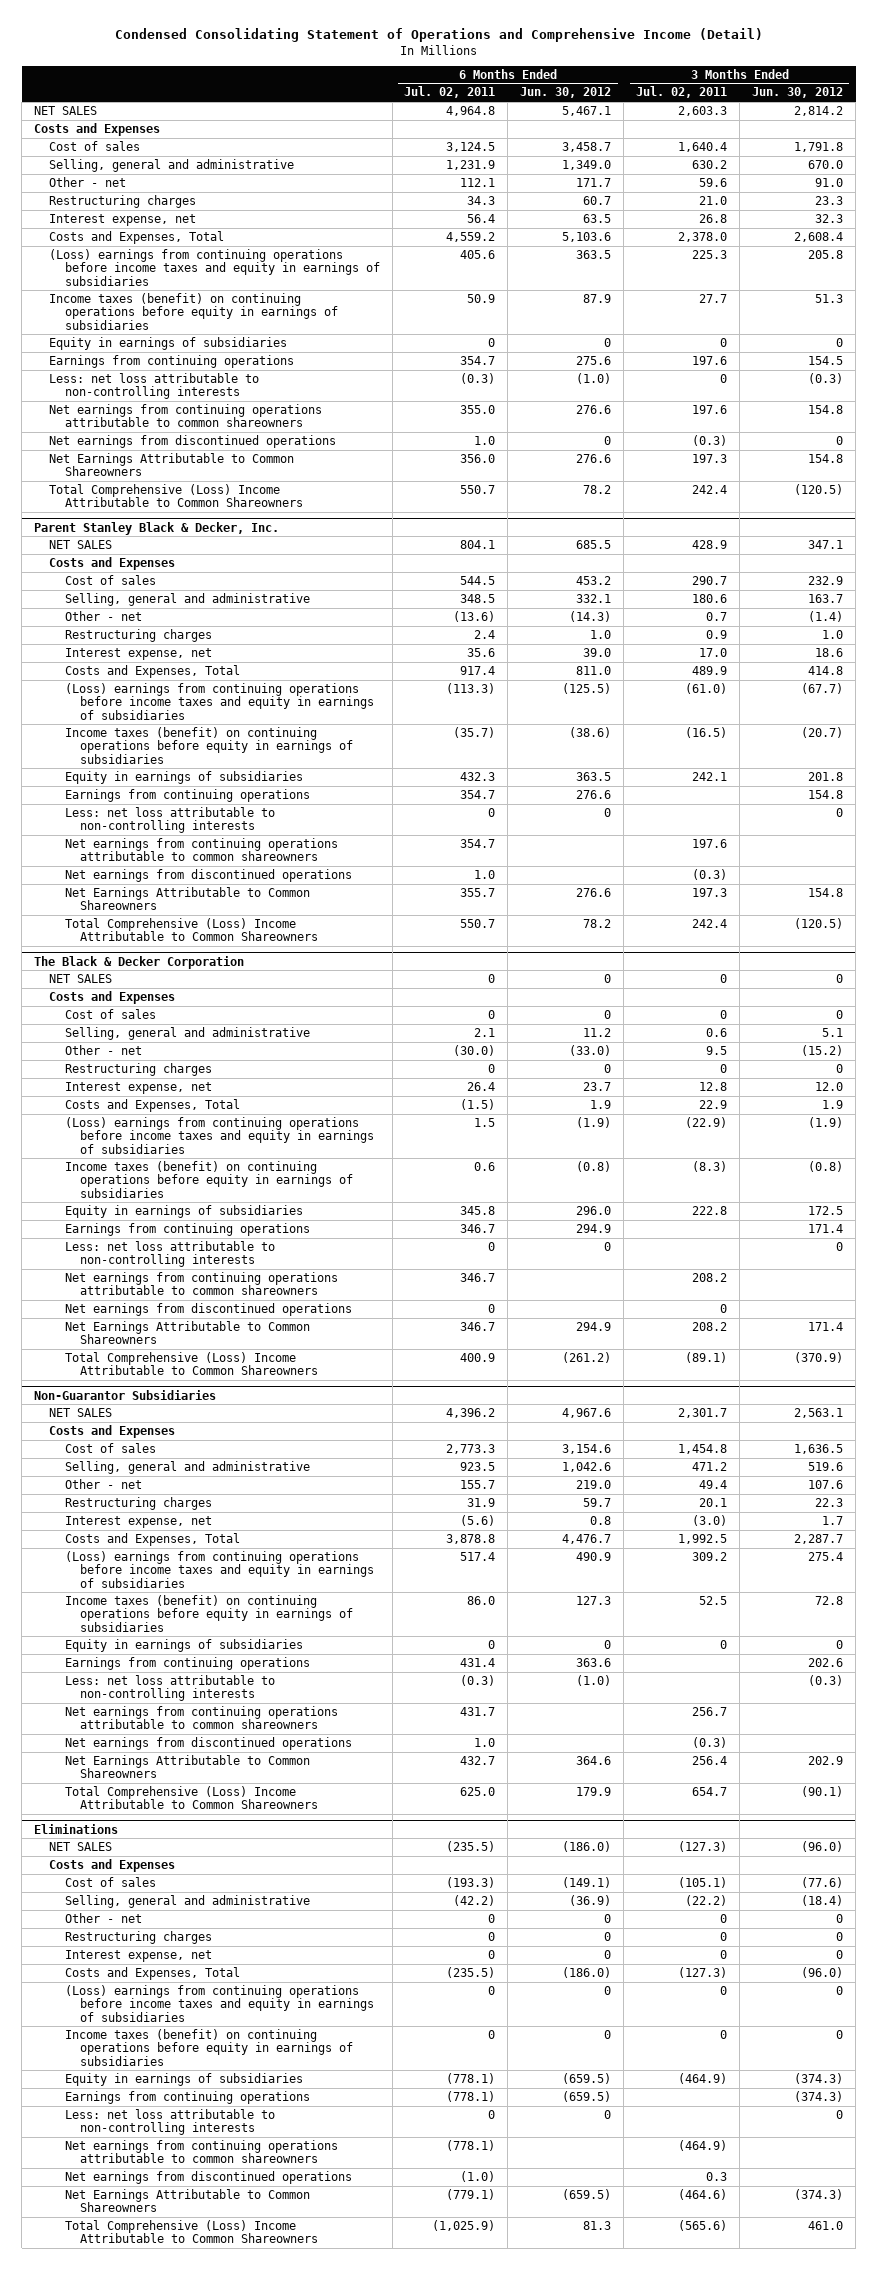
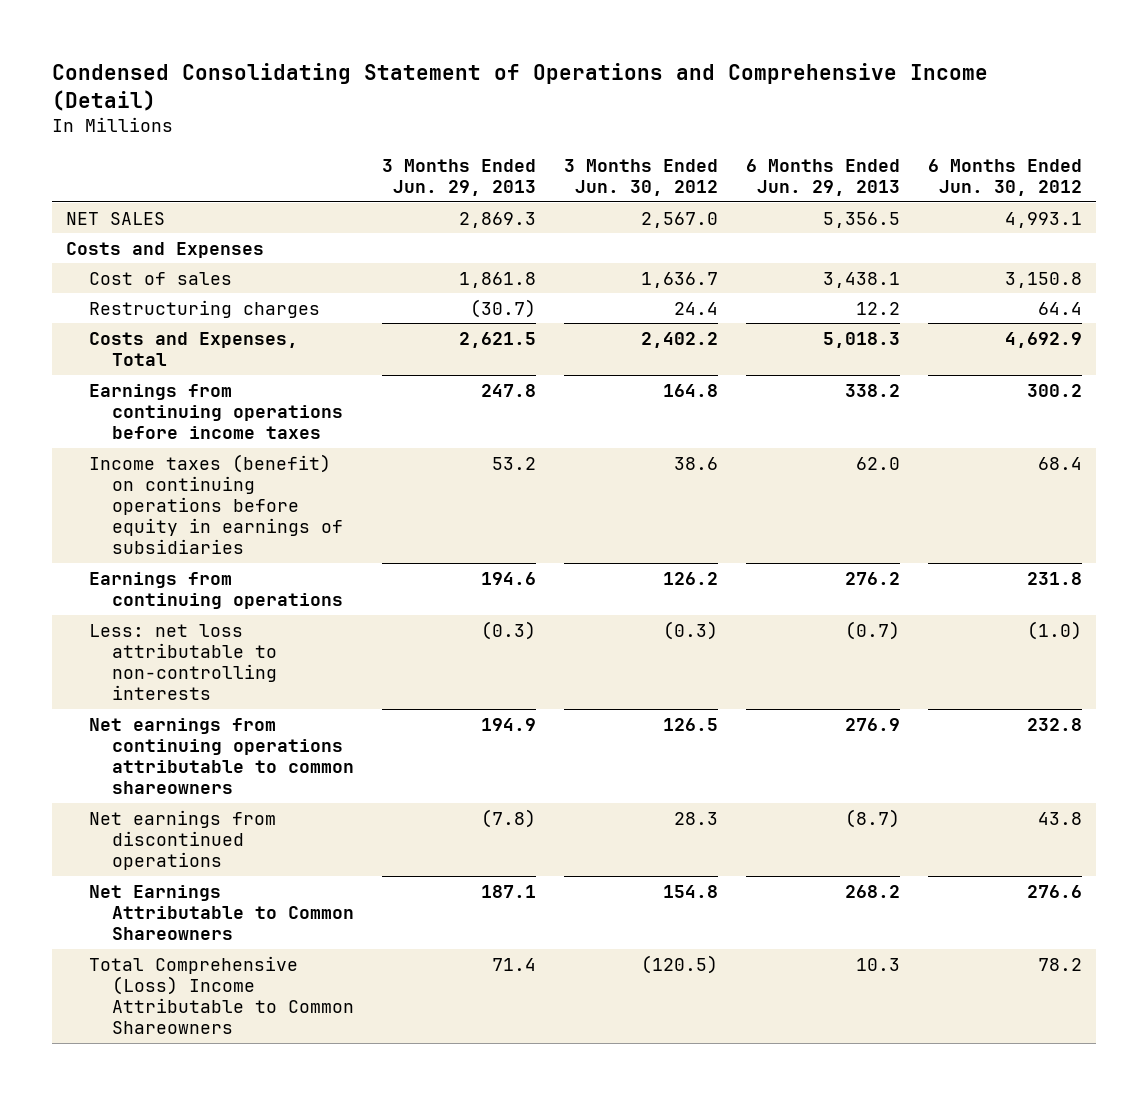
[404,86,496,99] Jul. 02, 2011 -> none
[636,86,728,99] Jul. 02, 2011 -> none
none -> [382,158,537,197] 3 Months Ended Jun. 29, 2013
none -> [746,158,901,197] 6 Months Ended Jun. 29, 2013
[562,105,612,116] 5,467.1 -> [1005,211,1083,228] 4,993.1
[794,105,844,116] 2,814.2 -> [641,211,719,228] 2,567.0
[49,158,295,172] Selling, general and administrative -> none
[49,176,127,187] Other - net -> none
[49,213,197,226] Interest expense, net -> none
[49,336,288,350] Equity in earnings of subsidiaries -> none
[562,141,612,152] 3,458.7 -> [1005,271,1083,288] 3,150.8
[794,141,844,152] 1,791.8 -> [641,271,719,288] 1,636.7
[583,195,612,205] 60.7 -> [1038,301,1083,315] 64.4
[815,195,844,205] 23.3 -> [674,301,719,315] 24.4
[562,231,612,242] 5,103.6 -> [1005,331,1083,348] 4,692.9
[794,231,844,242] 2,608.4 -> [641,331,719,348] 2,402.2
[49,248,380,286] (Loss) earnings from continuing operations before income taxes and equity in earnings of subsidiaries -> [88,383,344,440] Earnings from continuing operations before income taxes
[576,249,612,259] 363.5 -> [1027,383,1083,397] 300.2
[808,249,844,259] 205.8 -> [663,383,719,397] 164.8
[583,293,612,303] 87.9 -> [1038,456,1083,470] 68.4
[815,293,844,303] 51.3 -> [674,456,719,470] 38.6
[576,355,612,365] 275.6 -> [1027,571,1083,585] 231.8
[808,355,844,365] 154.5 -> [663,571,719,585] 126.2
[49,452,295,477] Net Earnings Attributable to Common Shareowners -> none
[49,483,303,508] Total Comprehensive (Loss) Income Attributable to Common Shareowners -> none
[34,521,280,535] Parent Stanley Black & Decker, Inc. -> none
[49,539,113,549] NET SALES -> none
[49,556,176,570] Costs and Expenses -> none
[64,574,156,585] Cost of sales -> none
[64,592,310,606] Selling, general and administrative -> none
[64,610,142,621] Other - net -> none
[64,628,212,642] Restructuring charges -> none
[64,647,212,660] Interest expense, net -> none
[64,664,240,678] Costs and Expenses, Total -> none
[64,682,374,720] (Loss) earnings from continuing operations before income taxes and equity in earnings of subsidiaries -> none
[64,726,353,764] Income taxes (benefit) on continuing operations before equity in earnings of subsidiaries -> none
[64,770,303,784] Equity in earnings of subsidiaries -> none
[64,788,310,802] Earnings from continuing operations -> none
[64,806,275,834] Less: net loss attributable to non-controlling interests -> none
[64,837,338,862] Net earnings from continuing operations attributable to common shareowners -> none
[64,868,352,882] Net earnings from discontinued operations -> none
[576,404,612,414] 276.6 -> [1027,717,1083,731] 232.8
[808,404,844,414] 154.8 -> [663,717,719,731] 126.5
[604,435,612,445] 0 -> [1038,811,1083,825] 43.8
[836,435,844,445] 0 -> [674,811,719,825] 28.3
[34,955,245,969] The Black & Decker Corporation -> none
[49,973,113,983] NET SALES -> none
[49,990,176,1004] Costs and Expenses -> none
[64,1008,156,1019] Cost of sales -> none
[64,1026,310,1040] Selling, general and administrative -> none
[64,1044,142,1055] Other - net -> none
[64,1062,212,1076] Restructuring charges -> none
[64,1081,212,1094] Interest expense, net -> none
[64,1098,240,1112] Costs and Expenses, Total -> none
[64,1116,374,1154] (Loss) earnings from continuing operations before income taxes and equity in earnings of subsidiaries -> none
[64,1160,353,1198] Income taxes (benefit) on continuing operations before equity in earnings of subsidiaries -> none
[64,1204,303,1218] Equity in earnings of subsidiaries -> none
[64,1222,310,1236] Earnings from continuing operations -> none
[64,1240,275,1268] Less: net loss attributable to non-controlling interests -> none
[64,1271,338,1296] Net earnings from continuing operations attributable to common shareowners -> none
[64,1302,352,1316] Net earnings from discontinued operations -> none
[64,1320,310,1345] Net Earnings Attributable to Common Shareowners -> none
[64,1351,318,1376] Total Comprehensive (Loss) Income Attributable to Common Shareowners -> none
[34,1389,217,1400] Non-Guarantor Subsidiaries -> none
[49,1407,113,1417] NET SALES -> none
[49,1424,176,1438] Costs and Expenses -> none
[64,1442,156,1453] Cost of sales -> none
[64,1460,310,1474] Selling, general and administrative -> none
[64,1478,142,1489] Other - net -> none
[64,1496,212,1510] Restructuring charges -> none
[64,1515,212,1528] Interest expense, net -> none
[64,1532,240,1546] Costs and Expenses, Total -> none
[64,1550,374,1588] (Loss) earnings from continuing operations before income taxes and equity in earnings of subsidiaries -> none
[64,1594,353,1632] Income taxes (benefit) on continuing operations before equity in earnings of subsidiaries -> none
[64,1638,303,1652] Equity in earnings of subsidiaries -> none
[64,1656,310,1670] Earnings from continuing operations -> none
[64,1674,275,1702] Less: net loss attributable to non-controlling interests -> none
[64,1705,338,1730] Net earnings from continuing operations attributable to common shareowners -> none
[64,1736,352,1750] Net earnings from discontinued operations -> none
[64,1754,310,1779] Net Earnings Attributable to Common Shareowners -> none
[64,1785,318,1810] Total Comprehensive (Loss) Income Attributable to Common Shareowners -> none
[34,1823,119,1834] Eliminations -> none
[49,1841,113,1851] NET SALES -> none
[49,1858,176,1872] Costs and Expenses -> none
[64,1876,156,1887] Cost of sales -> none
[64,1894,310,1908] Selling, general and administrative -> none
[64,1912,142,1923] Other - net -> none
[64,1930,212,1944] Restructuring charges -> none
[64,1949,212,1962] Interest expense, net -> none
[64,1966,240,1980] Costs and Expenses, Total -> none
[64,1984,374,2022] (Loss) earnings from continuing operations before income taxes and equity in earnings of subsidiaries -> none
[64,2028,353,2066] Income taxes (benefit) on continuing operations before equity in earnings of subsidiaries -> none
[64,2072,303,2086] Equity in earnings of subsidiaries -> none
[64,2090,310,2104] Earnings from continuing operations -> none
[64,2108,275,2136] Less: net loss attributable to non-controlling interests -> none
[64,2139,338,2164] Net earnings from continuing operations attributable to common shareowners -> none
[64,2170,352,2184] Net earnings from discontinued operations -> none
[64,2188,310,2213] Net Earnings Attributable to Common Shareowners -> none
[64,2219,318,2244] Total Comprehensive (Loss) Income Attributable to Common Shareowners -> none

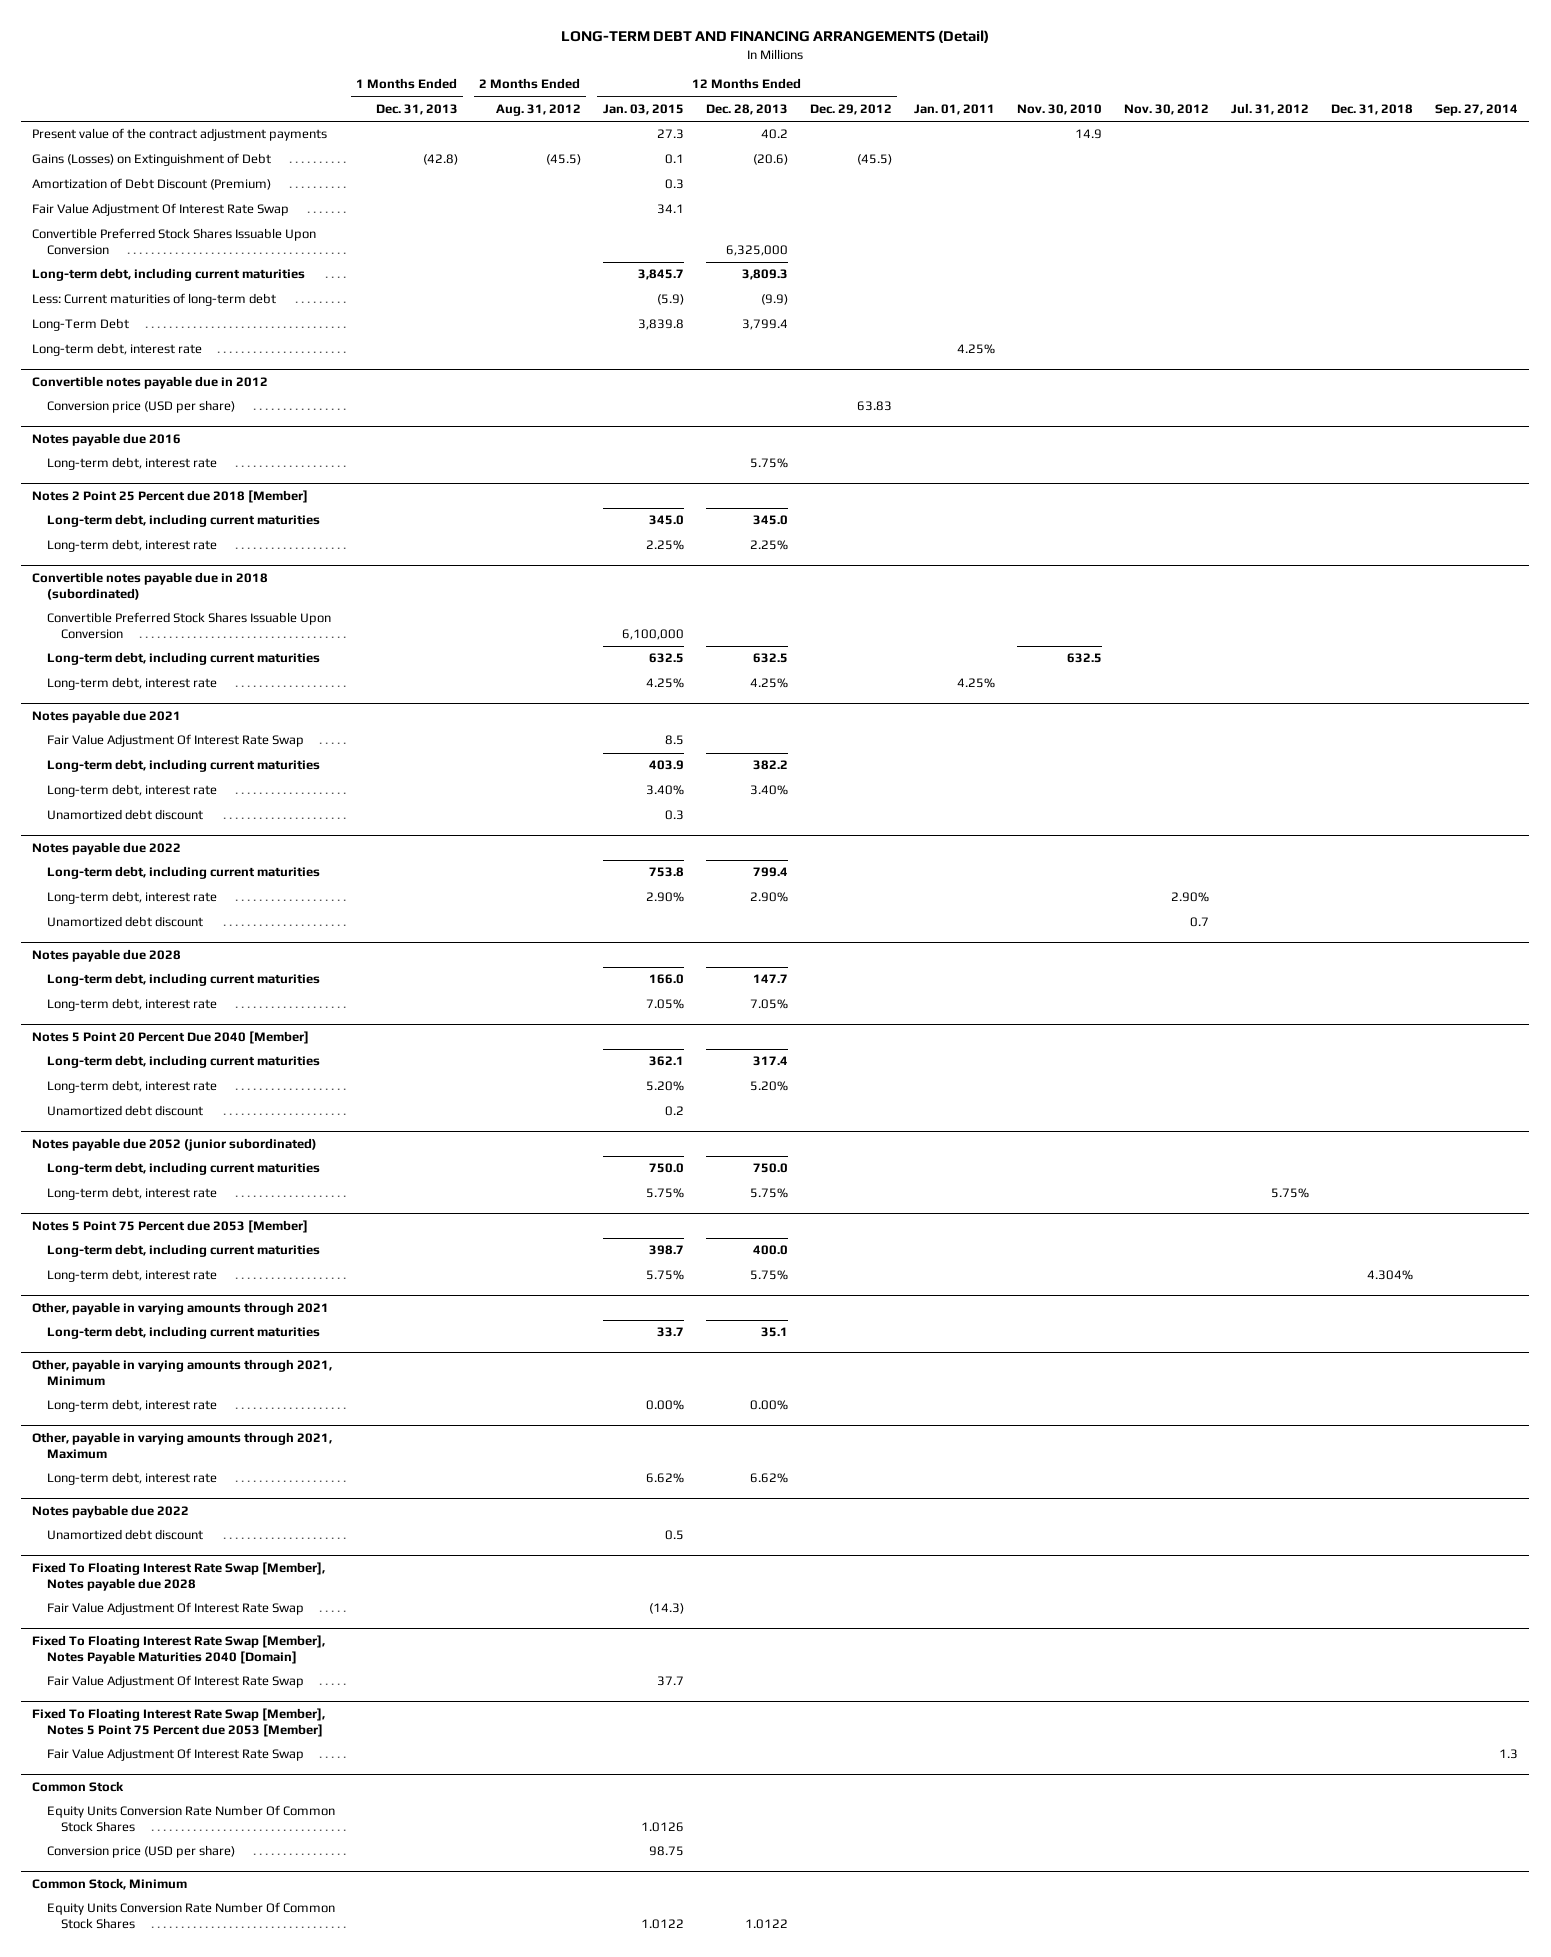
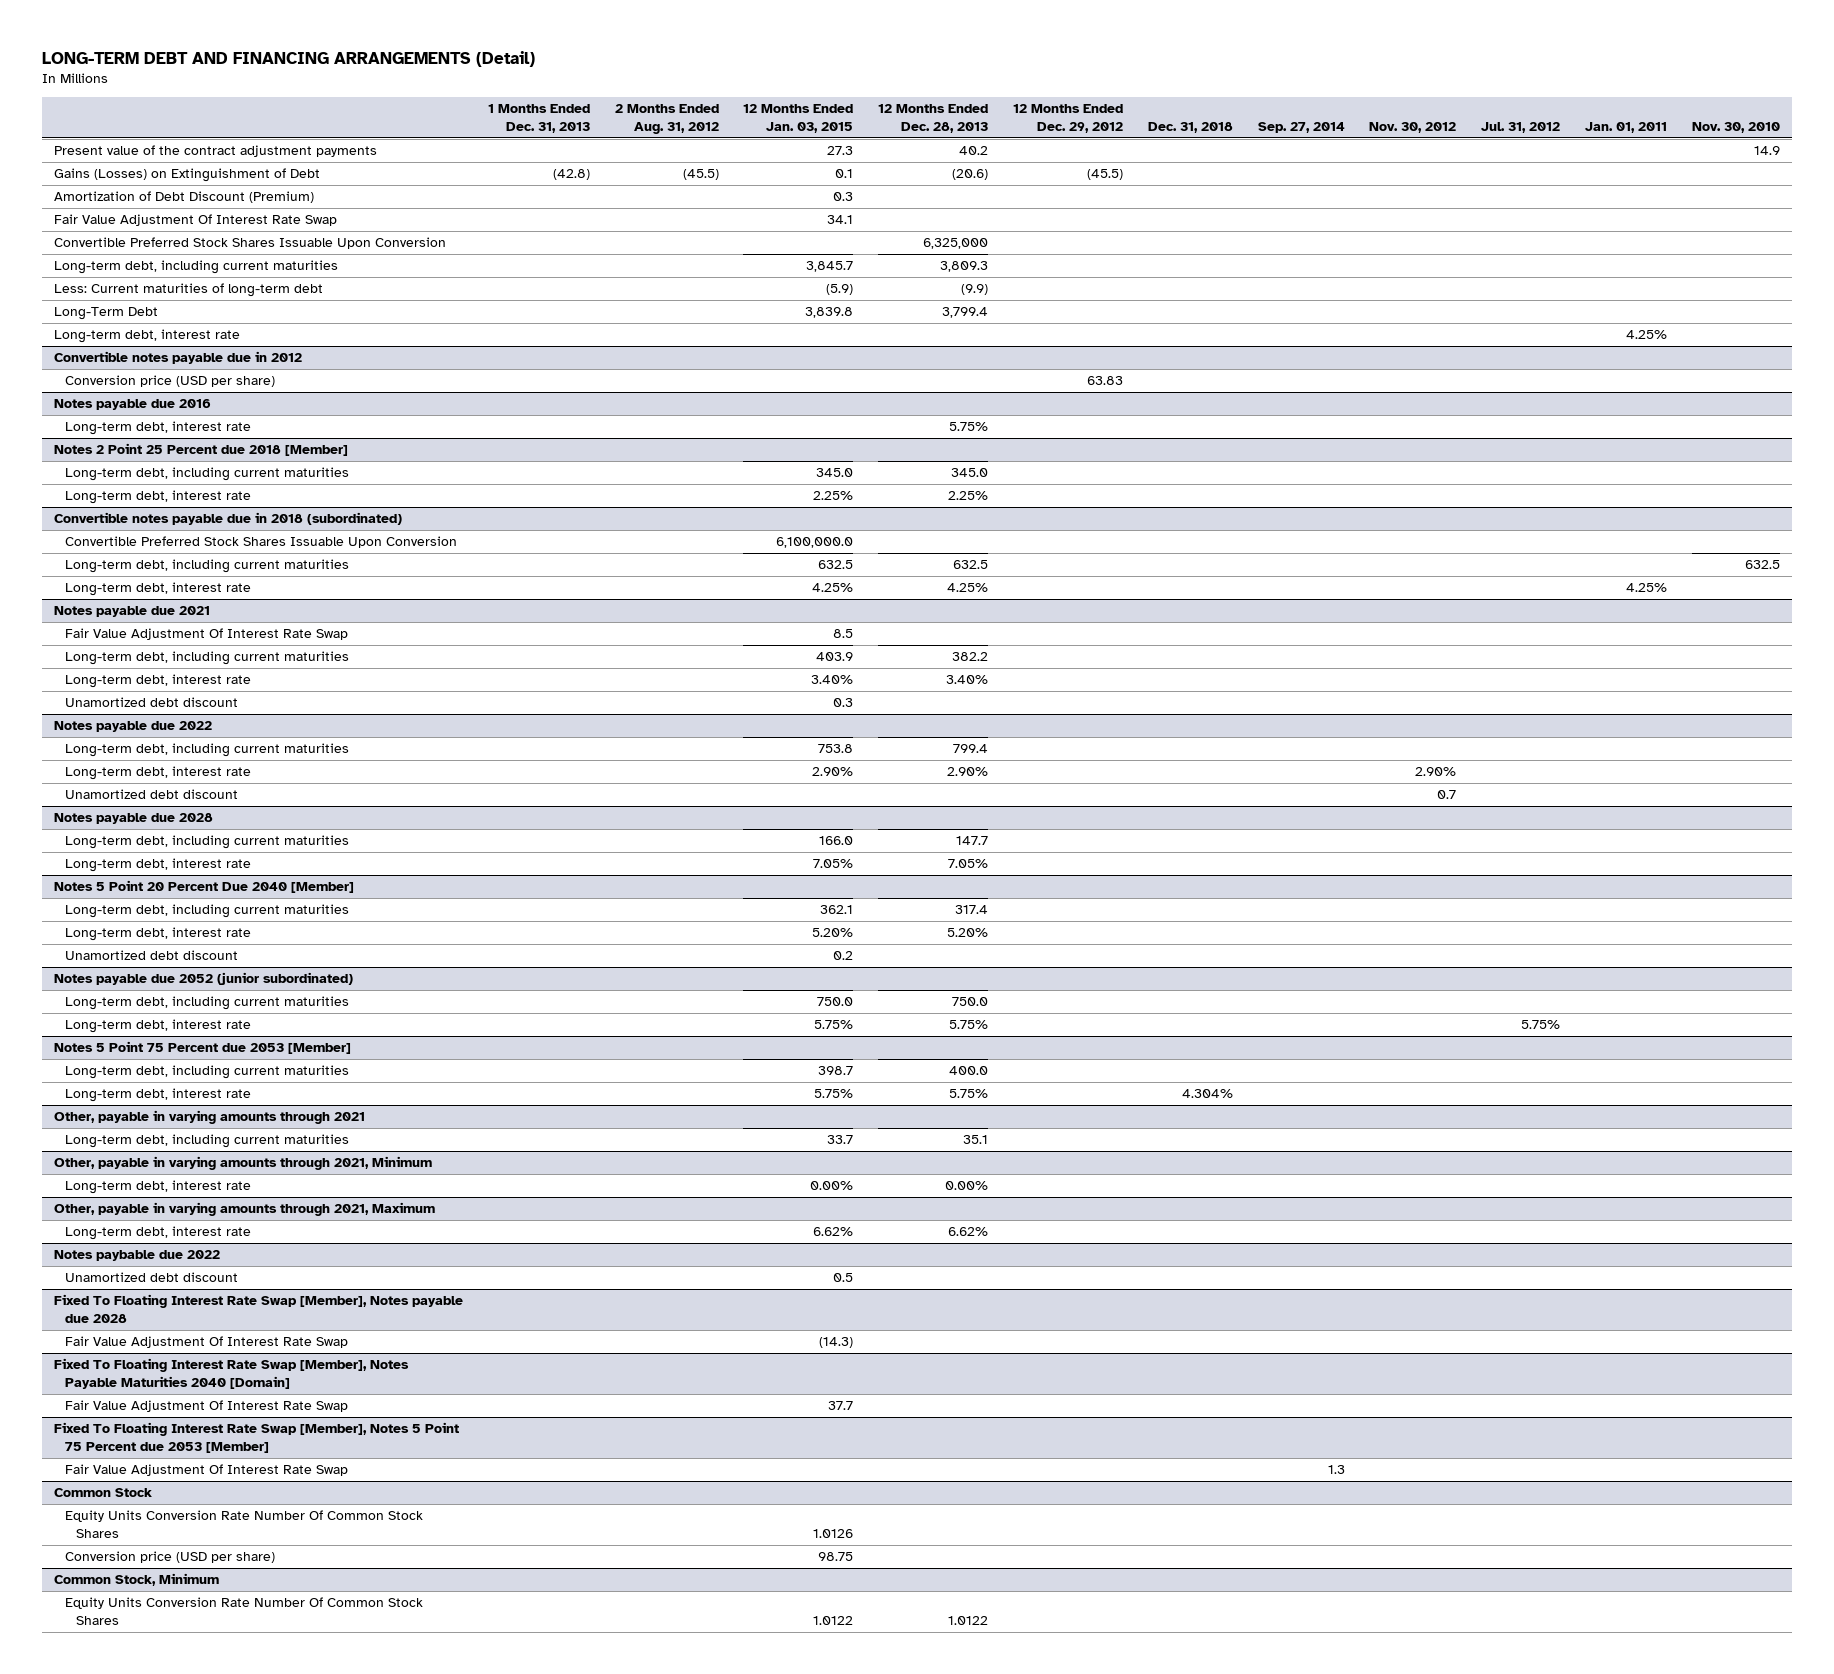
[621,628,684,640] 6,100,000 -> [776,537,854,549] 6,100,000.0

